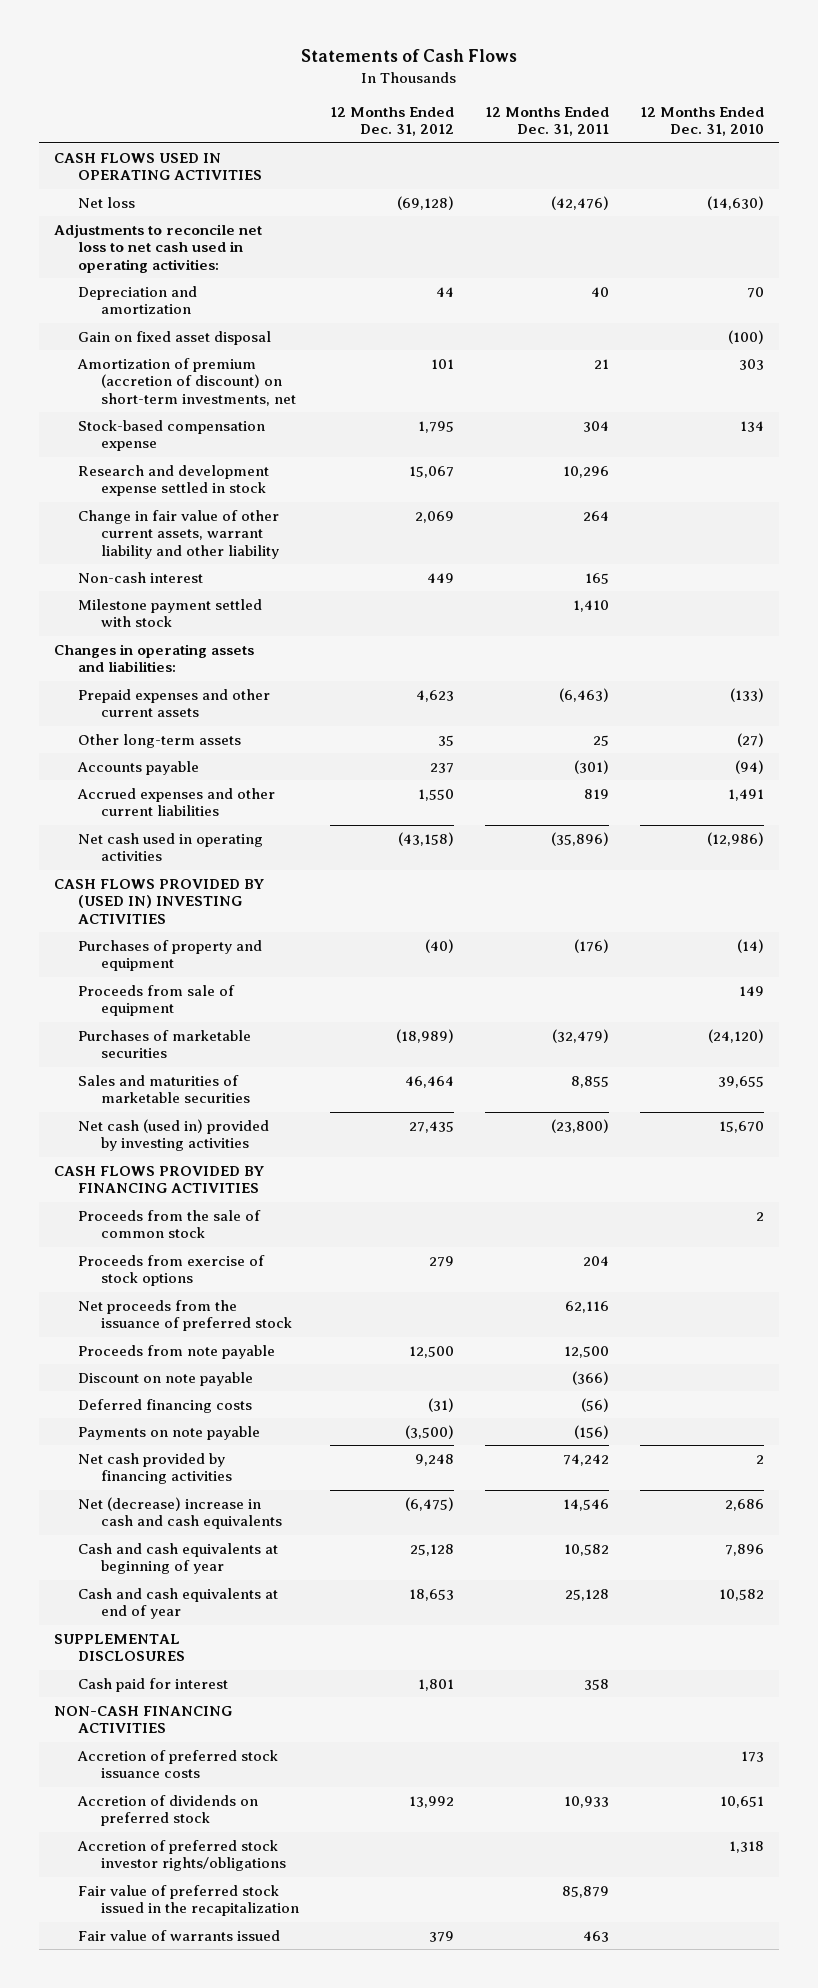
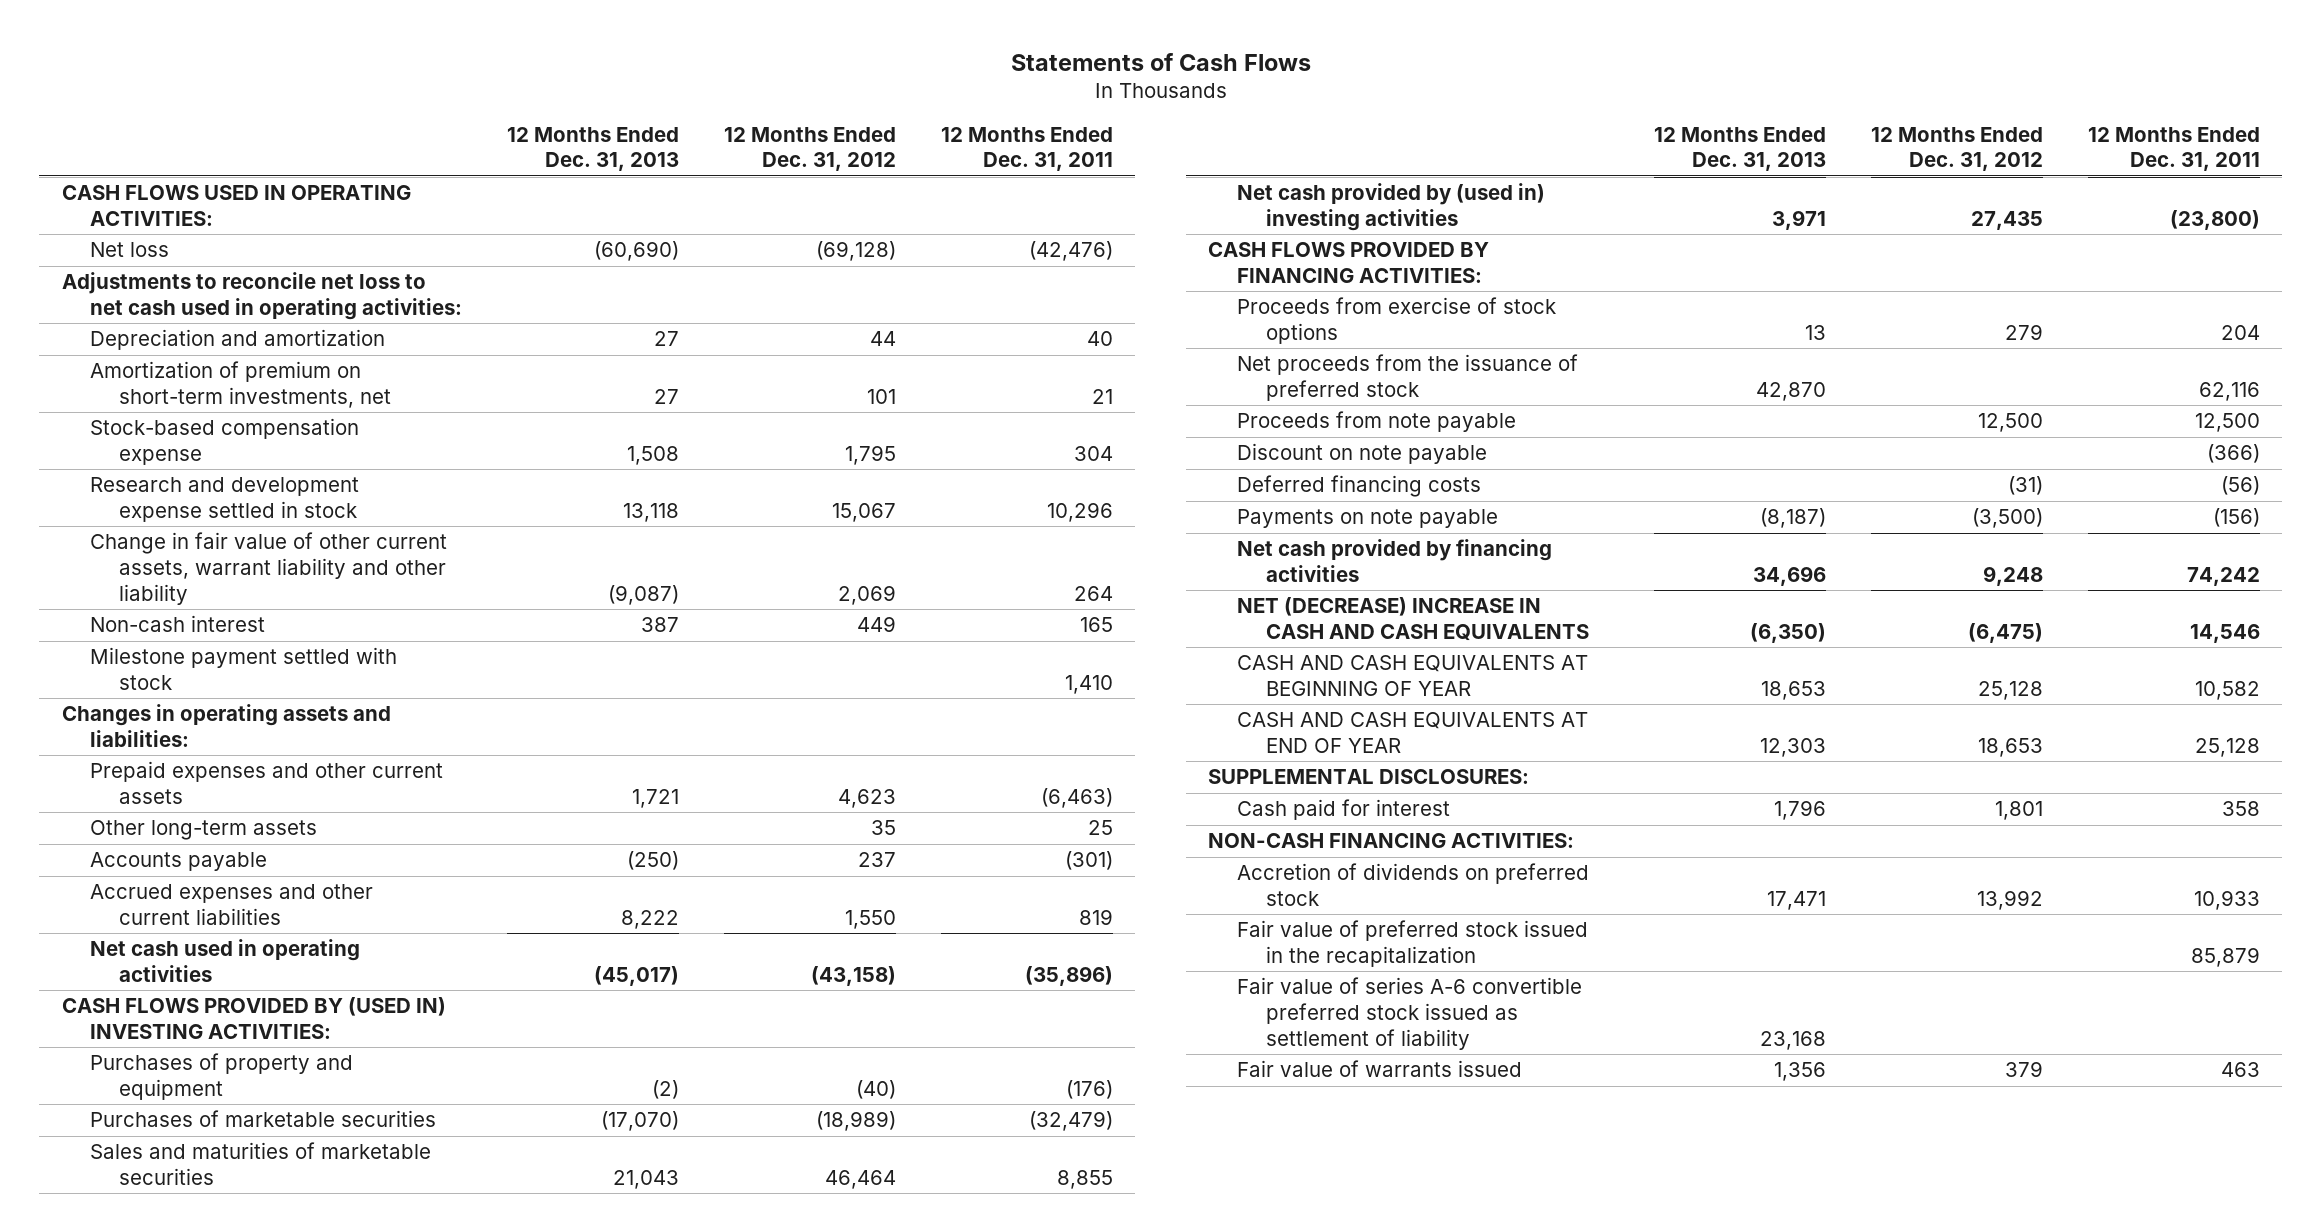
[640,106,765,137] 12 Months Ended Dec. 31, 2010 -> none
none -> [507,126,680,172] 12 Months Ended Dec. 31, 2013
[53,152,262,181] CASH FLOWS USED IN OPERATING ACTIVITIES -> [61,185,411,226] CASH FLOWS USED IN OPERATING ACTIVITIES:
[77,330,271,345] Gain on fixed asset disposal -> none
[76,357,297,406] Amortization of premium (accretion of discount) on short-term investments, net -> [90,361,391,408] Amortization of premium on short-term investments, net
[53,878,264,924] CASH FLOWS PROVIDED BY (USED IN) INVESTING ACTIVITIES -> [61,997,446,1039] CASH FLOWS PROVIDED BY (USED IN) INVESTING ACTIVITIES:
[77,984,235,1017] Proceeds from sale of equipment -> none
[77,1209,261,1239] Proceeds from the sale of common stock -> none
[77,1118,269,1152] Net cash (used in) provided by investing activities -> [1237,183,1546,231] Net cash provided by (used in) investing activities
[53,1165,264,1194] CASH FLOWS PROVIDED BY FINANCING ACTIVITIES -> [1208,242,1490,283] CASH FLOWS PROVIDED BY FINANCING ACTIVITIES:
[77,1496,283,1530] Net (decrease) increase in cash and cash equivalents -> [1237,597,1589,641] NET (DECREASE) INCREASE IN CASH AND CASH EQUIVALENTS
[77,1542,278,1575] Cash and cash equivalents at beginning of year -> [1237,655,1589,696] CASH AND CASH EQUIVALENTS AT BEGINNING OF YEAR
[77,1587,278,1620] Cash and cash equivalents at end of year -> [1237,712,1589,753] CASH AND CASH EQUIVALENTS AT END OF YEAR
[53,1633,185,1662] SUPPLEMENTAL DISCLOSURES -> [1208,769,1530,785] SUPPLEMENTAL DISCLOSURES:
[76,1749,278,1779] Accretion of preferred stock issuance costs -> none
[53,1705,232,1734] NON-CASH FINANCING ACTIVITIES -> [1208,833,1575,849] NON-CASH FINANCING ACTIVITIES:
[76,1839,287,1872] Accretion of preferred stock investor rights/obligations -> none
none -> [1237,977,1583,1050] Fair value of series A-6 convertible preferred stock issued as settlement of liability

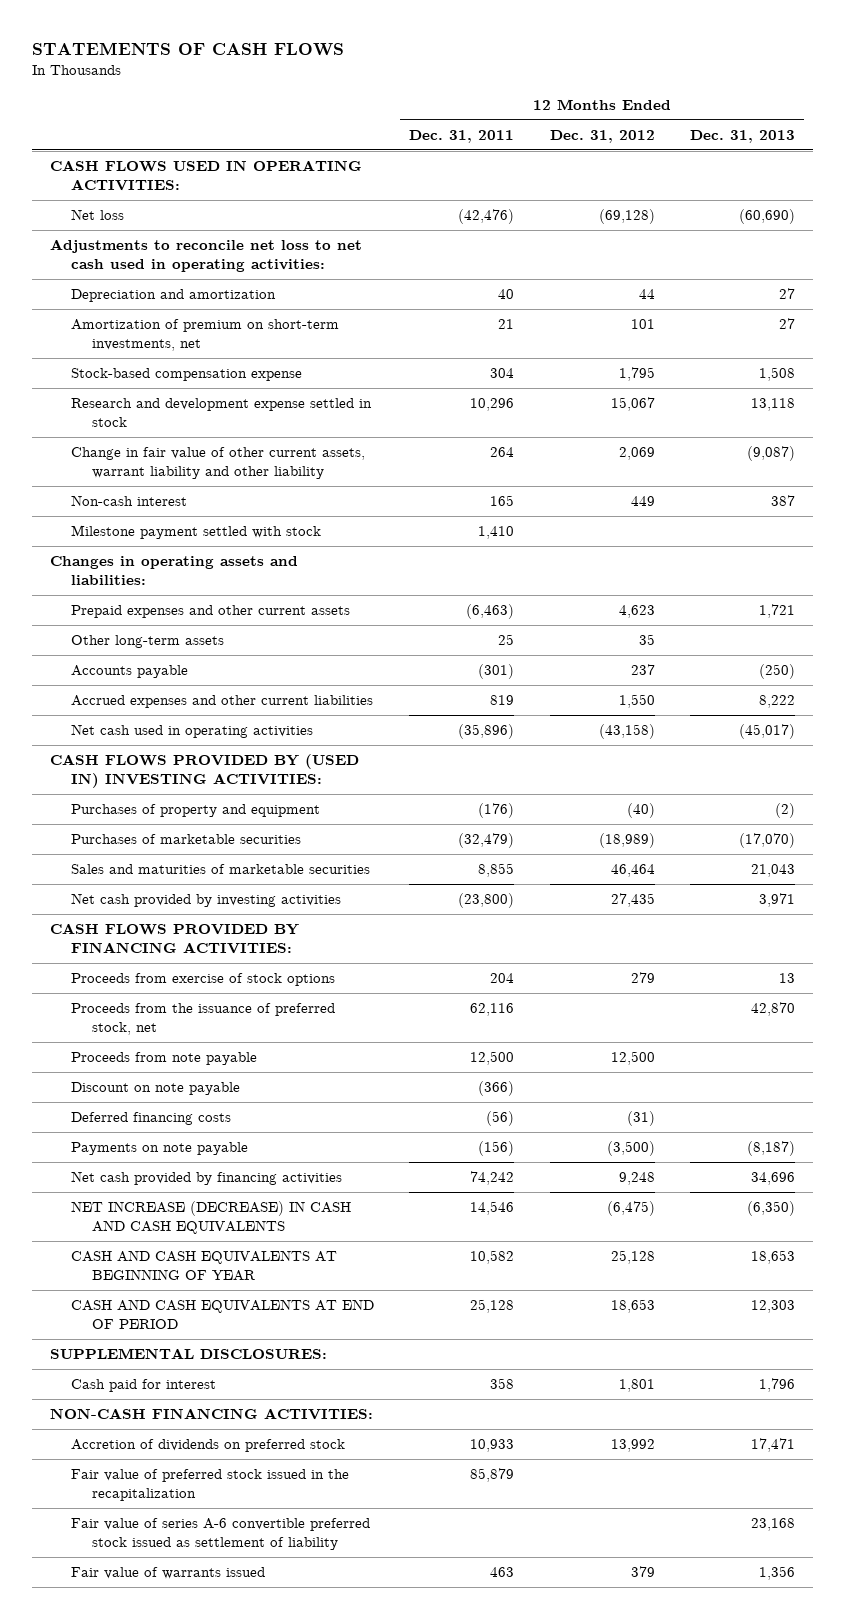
[1010,52,1311,71] Statements of Cash Flows -> [31,41,344,56] STATEMENTS OF CASH FLOWS
[1237,183,1546,231] Net cash provided by (used in) investing activities -> [70,893,341,908] Net cash provided by investing activities
[1237,354,1579,401] Net proceeds from the issuance of preferred stock -> [70,1003,335,1035] Proceeds from the issuance of preferred stock, net
[1237,597,1589,641] NET (DECREASE) INCREASE IN CASH AND CASH EQUIVALENTS -> [70,1201,351,1234] NET INCREASE (DECREASE) IN CASH AND CASH EQUIVALENTS
[1237,712,1589,753] CASH AND CASH EQUIVALENTS AT END OF YEAR -> [70,1299,374,1329] CASH AND CASH EQUIVALENTS AT END OF PERIOD

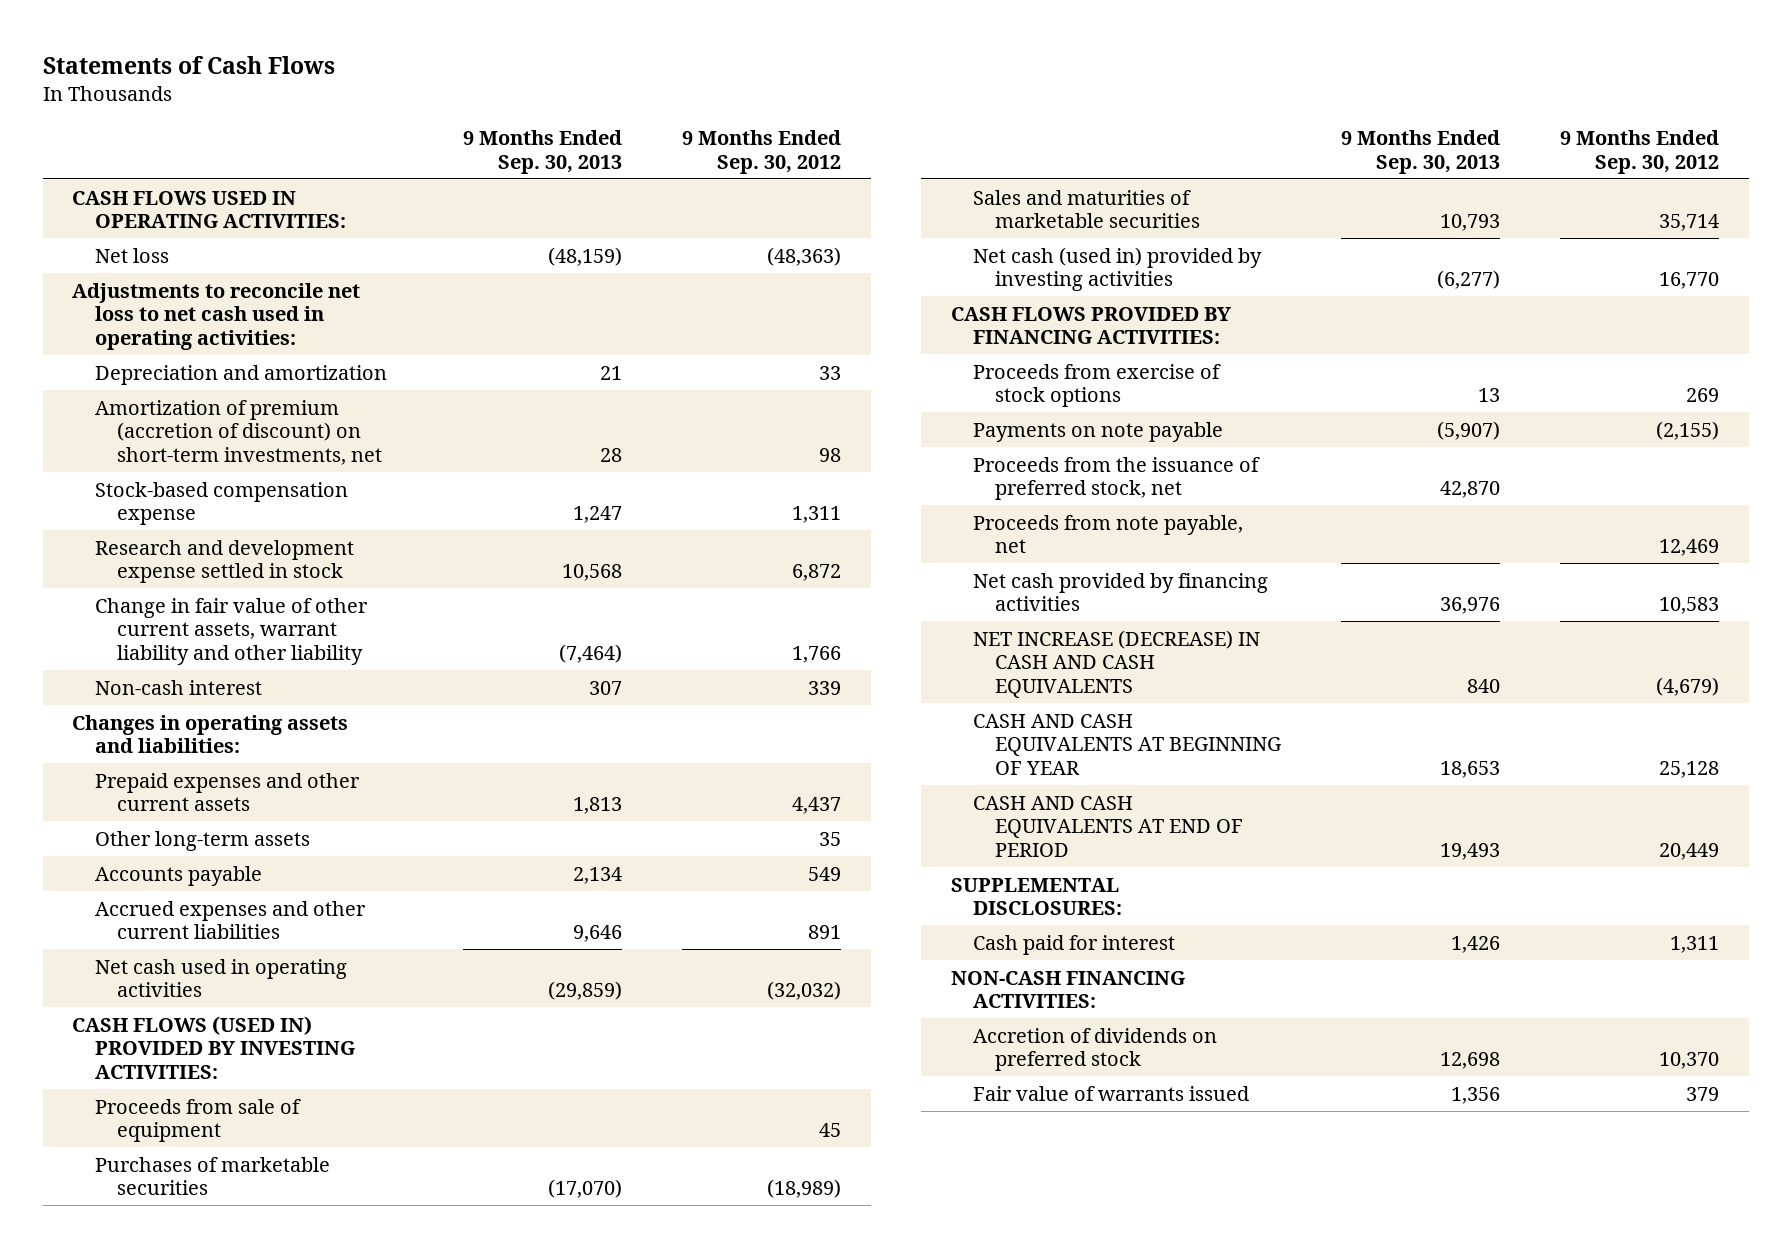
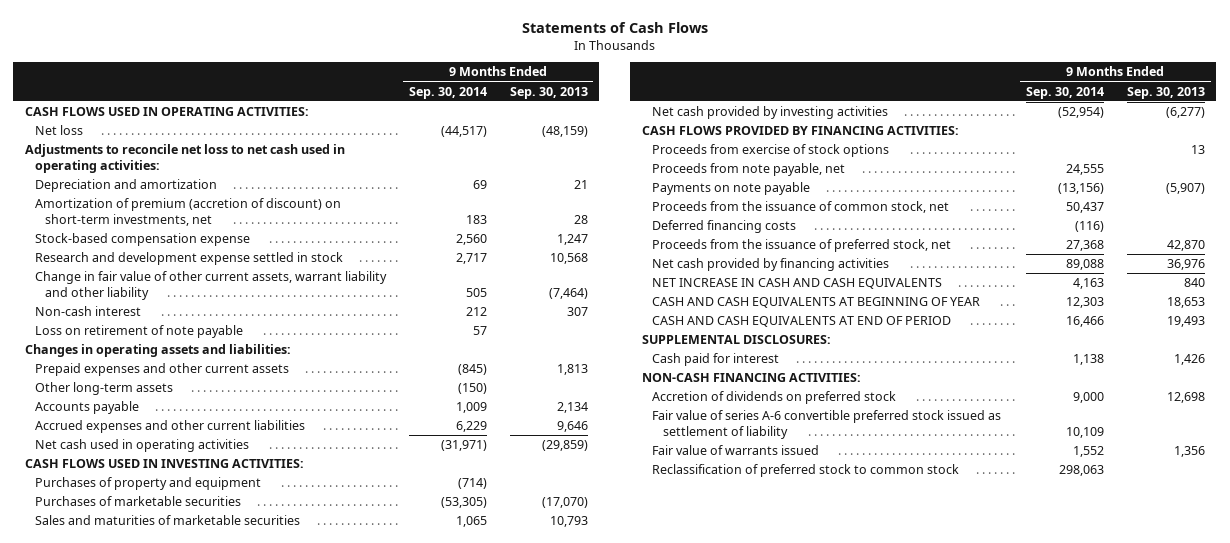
[681,130,841,174] 9 Months Ended Sep. 30, 2012 -> none
none -> [408,86,487,99] Sep. 30, 2014
none -> [35,325,244,339] Loss on retirement of note payable
[94,1098,301,1143] Proceeds from sale of equipment -> none
[72,1015,355,1080] CASH FLOWS (USED IN) PROVIDED BY INVESTING ACTIVITIES: -> [24,459,304,469] CASH FLOWS USED IN INVESTING ACTIVITIES:
none -> [35,477,262,491] Purchases of property and equipment
[972,246,1262,292] Net cash (used in) provided by investing activities -> [652,106,889,120] Net cash provided by investing activities
[972,514,1243,554] Proceeds from note payable, net -> [652,163,846,177] Proceeds from note payable, net
none -> [652,201,950,214] Proceeds from the issuance of common stock, net
none -> [652,220,797,234] Deferred financing costs
[972,629,1260,699] NET INCREASE (DECREASE) IN CASH AND CASH EQUIVALENTS -> [652,278,943,290] NET INCREASE IN CASH AND CASH EQUIVALENTS
none -> [652,410,1002,439] Fair value of series A-6 convertible preferred stock issued as settlement of liability
none -> [652,464,960,478] Reclassification of preferred stock to common stock

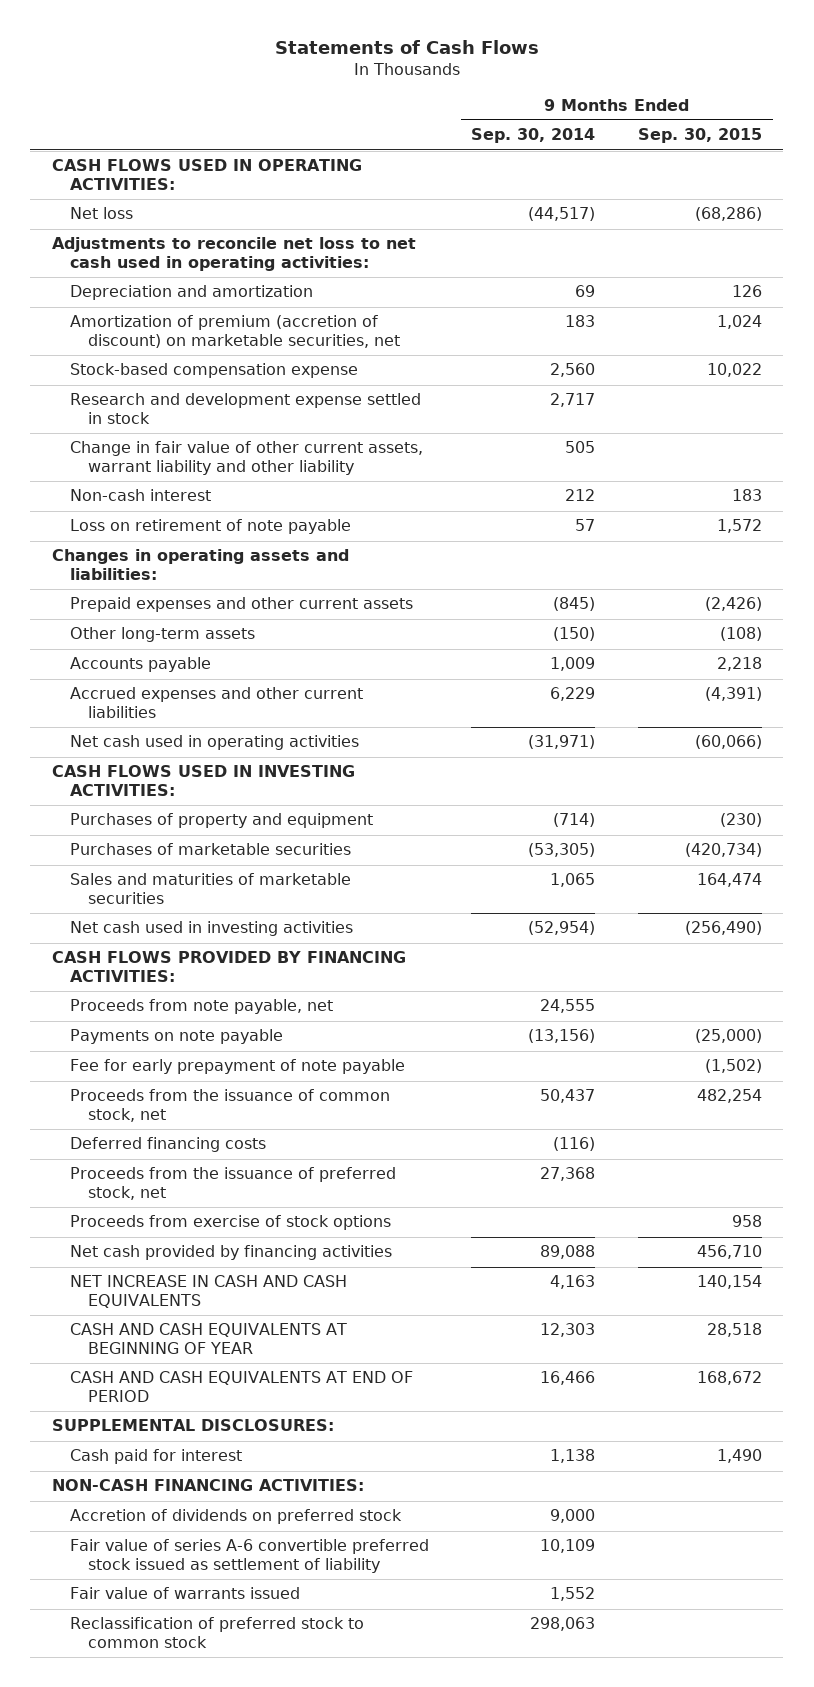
[509,86,588,99] Sep. 30, 2013 -> none
none -> [637,128,762,144] Sep. 30, 2015
[35,198,342,226] Amortization of premium (accretion of discount) on short-term investments, net -> [69,315,400,349] Amortization of premium (accretion of discount) on marketable securities, net
[652,106,889,120] Net cash provided by investing activities -> [69,921,353,937] Net cash used in investing activities
none -> [69,1059,405,1075] Fee for early prepayment of note payable
[652,144,890,158] Proceeds from exercise of stock options -> [69,1215,391,1231] Proceeds from exercise of stock options

